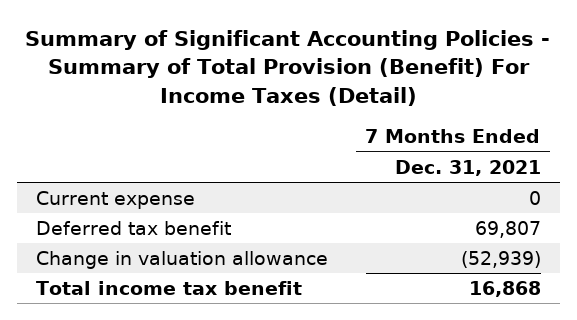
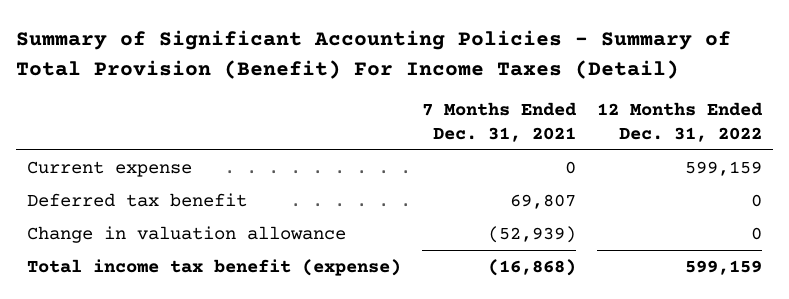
none -> [597,102,764,143] 12 Months Ended Dec. 31, 2022
[36,280,303,295] Total income tax benefit -> [26,258,401,276] Total income tax benefit (expense)
[468,280,541,297] 16,868 -> [488,258,577,276] (16,868)

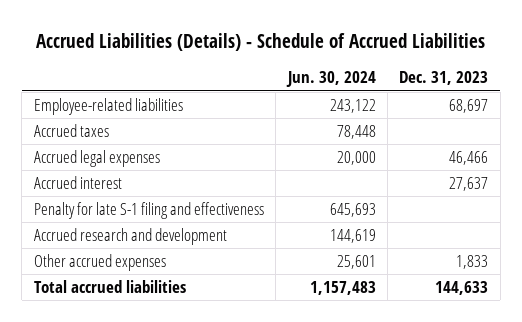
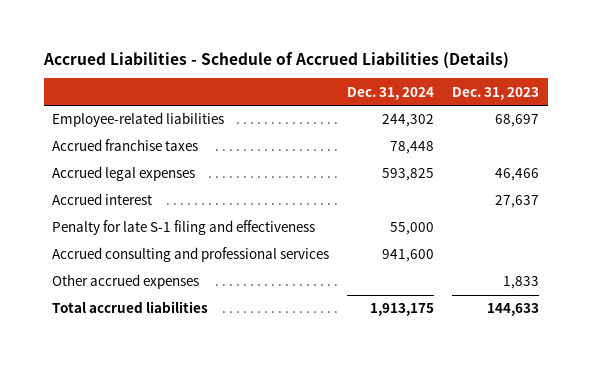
[36,32,486,51] Accrued Liabilities (Details) - Schedule of Accrued Liabilities -> [42,51,509,69] Accrued Liabilities - Schedule of Accrued Liabilities (Details)
[285,71,376,88] Jun. 30, 2024 -> none
none -> [347,86,435,100] Dec. 31, 2024
[33,124,109,138] Accrued taxes -> [52,139,199,152] Accrued franchise taxes
[33,228,227,246] Accrued research and development -> [52,247,330,263] Accrued consulting and professional services

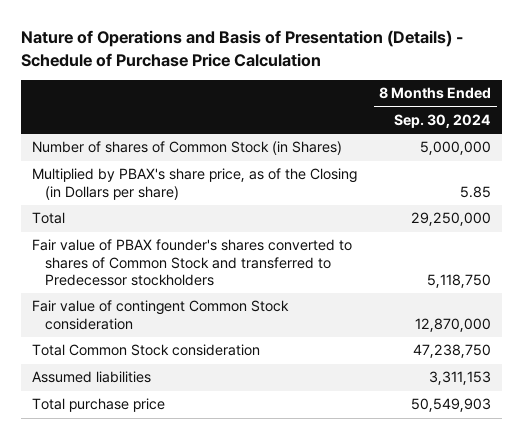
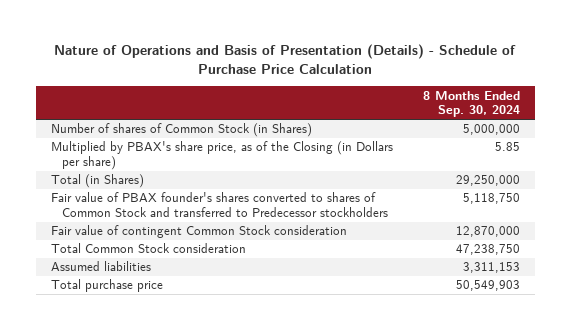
[32,212,66,225] Total -> [50,174,144,189] Total (in Shares)

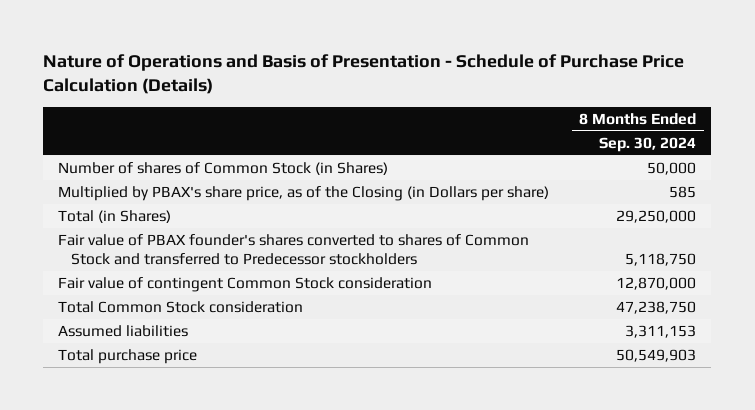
[54,43,517,74] Nature of Operations and Basis of Presentation (Details) - Schedule of Purchase Price Calculation -> [43,54,685,95] Nature of Operations and Basis of Presentation - Schedule of Purchase Price Calculation (Details)
[462,124,520,136] 5,000,000 -> [647,162,697,176] 50,000
[494,142,520,152] 5.85 -> [669,186,697,199] 585

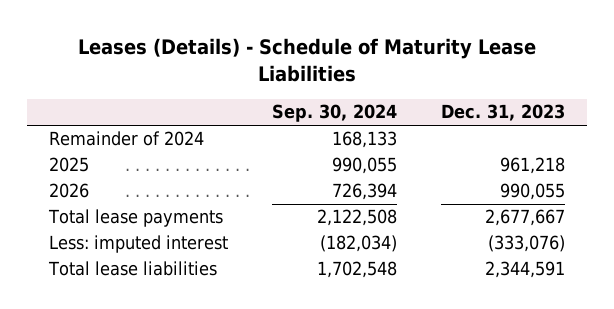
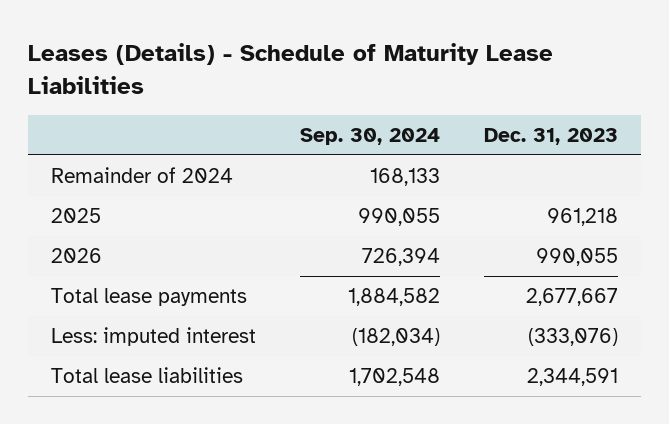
[317,209,398,227] 2,122,508 -> [347,288,440,307] 1,884,582

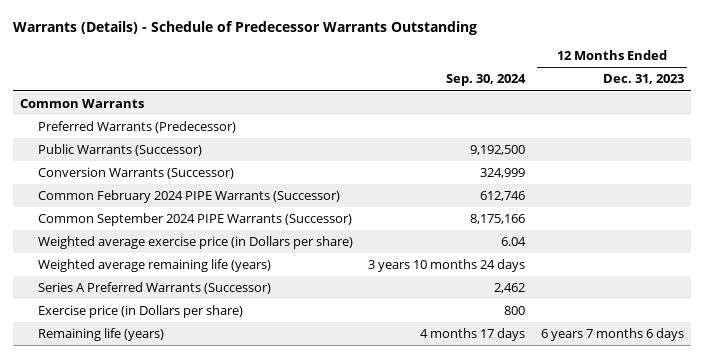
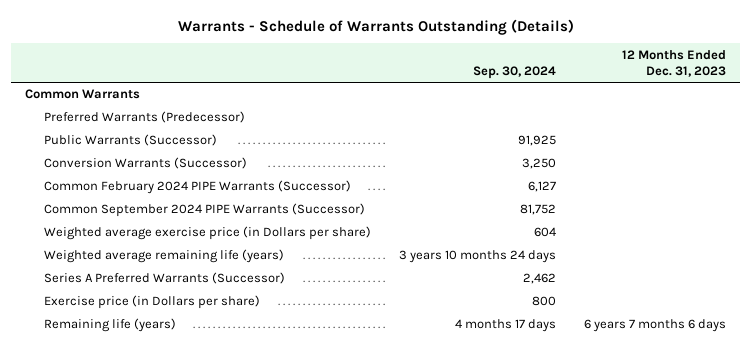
[12,20,477,35] Warrants (Details) - Schedule of Predecessor Warrants Outstanding -> [177,18,574,35] Warrants - Schedule of Warrants Outstanding (Details)
[470,144,526,155] 9,192,500 -> [518,135,557,147] 91,925
[480,167,526,178] 324,999 -> [522,158,557,170] 3,250
[480,190,526,201] 612,746 -> [528,181,557,193] 6,127
[470,213,526,224] 8,175,166 -> [520,204,557,216] 81,752
[501,236,527,246] 6.04 -> [534,227,557,238] 604

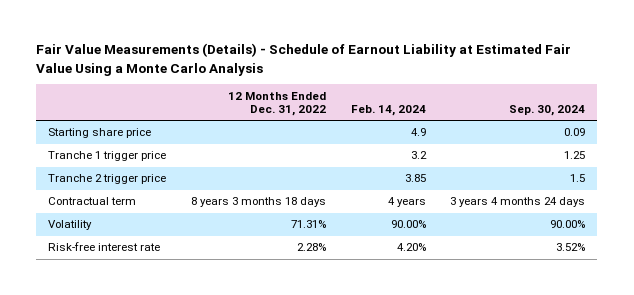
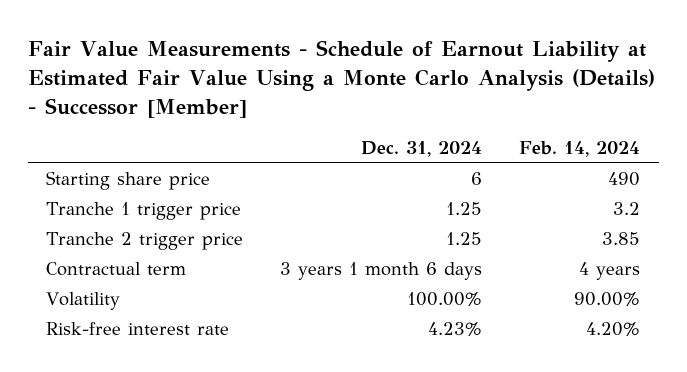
[36,43,572,76] Fair Value Measurements (Details) - Schedule of Earnout Liability at Estimated Fair Value Using a Monte Carlo Analysis -> [27,40,655,119] Fair Value Measurements - Schedule of Earnout Liability at Estimated Fair Value Using a Monte Carlo Analysis (Details) - Successor [Member]
[227,91,326,117] 12 Months Ended Dec. 31, 2022 -> none
[509,105,586,117] Sep. 30, 2024 -> none
none -> [361,141,483,158] Dec. 31, 2024
[410,128,426,137] 4.9 -> [608,172,641,187] 490

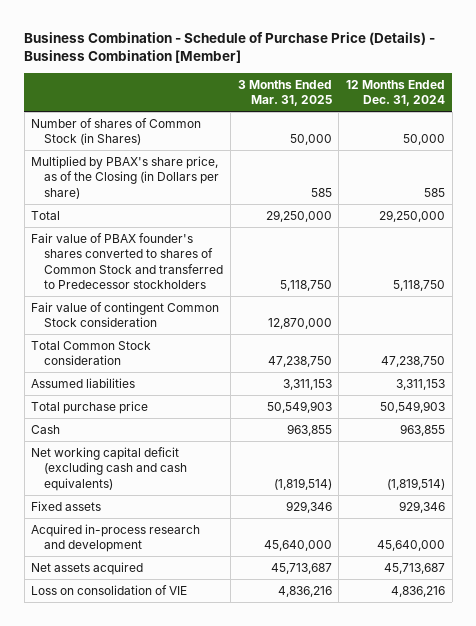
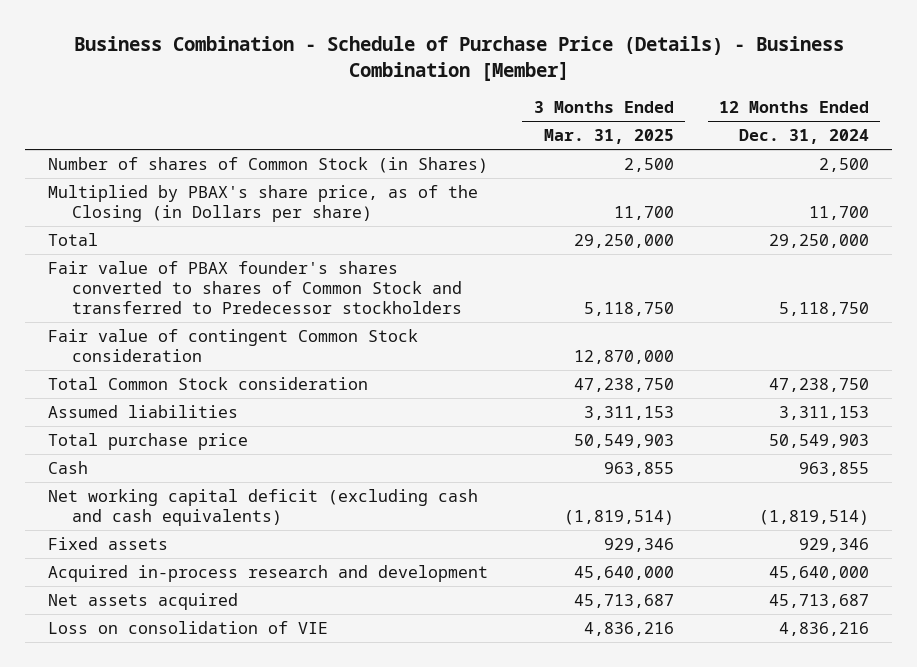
[289,134,332,146] 50,000 -> [623,157,674,172] 2,500
[402,134,445,146] 50,000 -> [818,157,869,172] 2,500
[310,187,332,197] 585 -> [613,206,674,221] 11,700
[423,187,445,197] 585 -> [808,206,869,221] 11,700

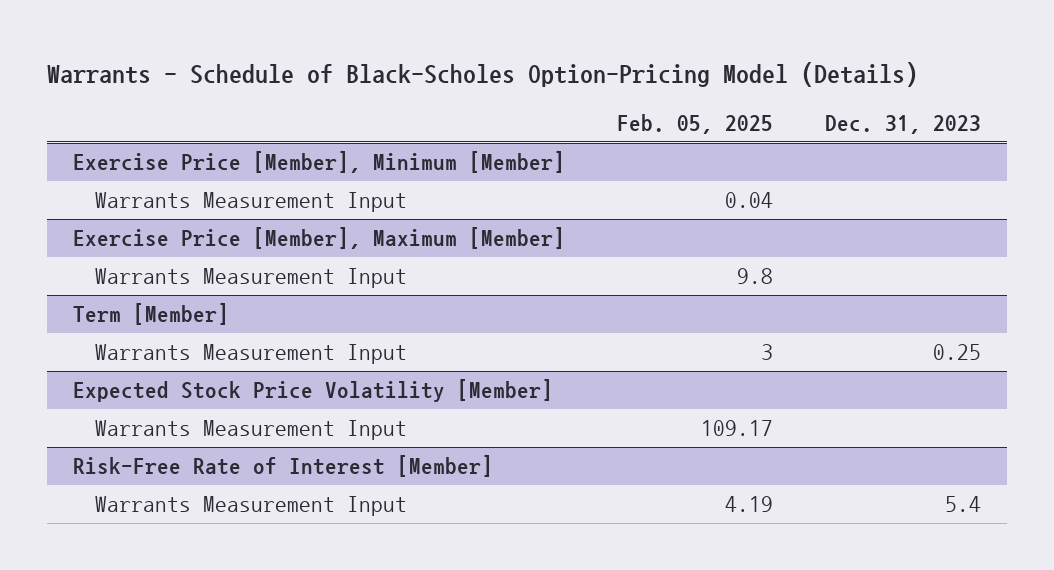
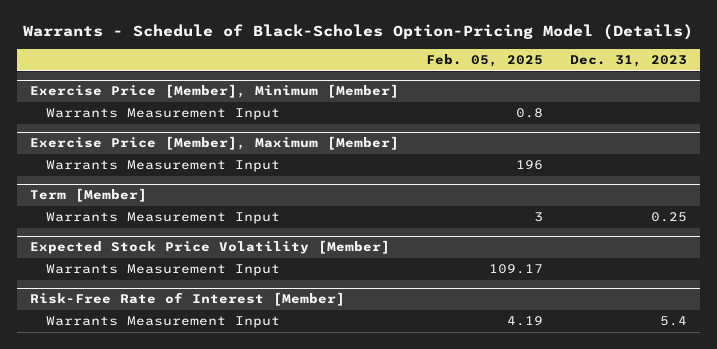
[725,192,774,209] 0.04 -> [515,108,543,119] 0.8
[737,268,774,285] 9.8 -> [515,160,543,171] 196

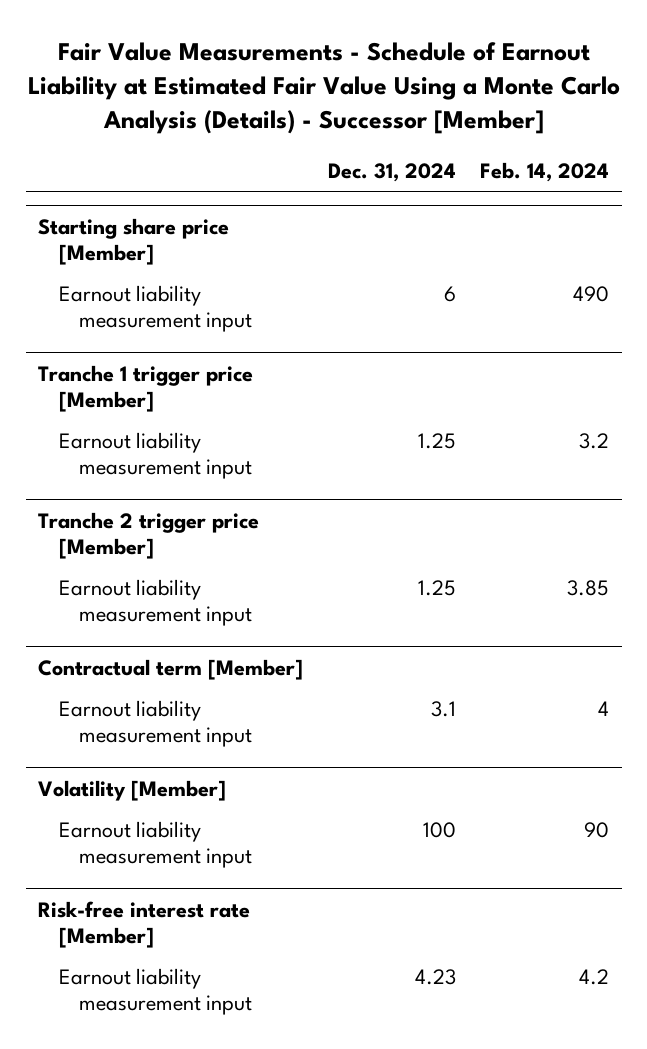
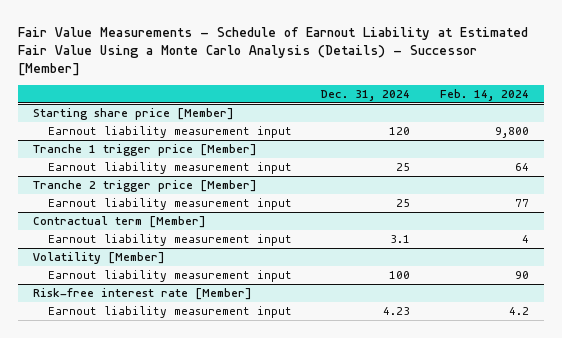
[443,286,456,303] 6 -> [389,126,411,135] 120
[573,286,610,303] 490 -> [494,126,529,138] 9,800
[417,433,456,450] 1.25 -> [396,162,411,171] 25
[579,433,610,450] 3.2 -> [514,162,529,171] 64
[417,580,456,597] 1.25 -> [396,198,411,207] 25
[567,580,610,597] 3.85 -> [514,198,529,207] 77

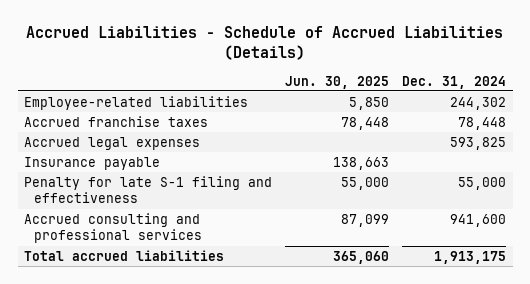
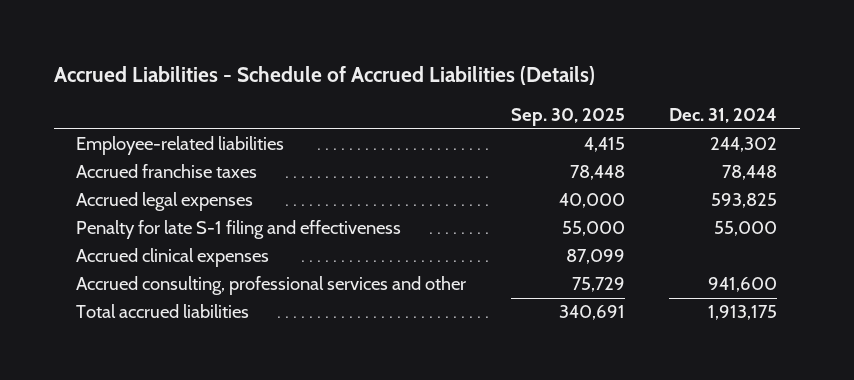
[285,75,390,89] Jun. 30, 2025 -> none
none -> [510,108,625,127] Sep. 30, 2025
[24,156,161,170] Insurance payable -> none
none -> [76,248,270,268] Accrued clinical expenses
[24,212,202,244] Accrued consulting and professional services -> [76,276,467,296] Accrued consulting, professional services and other

